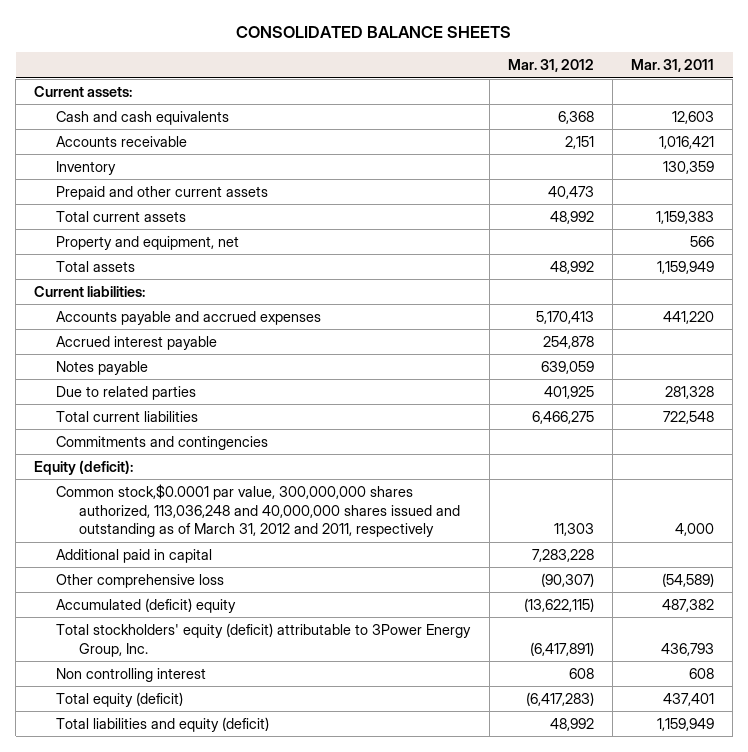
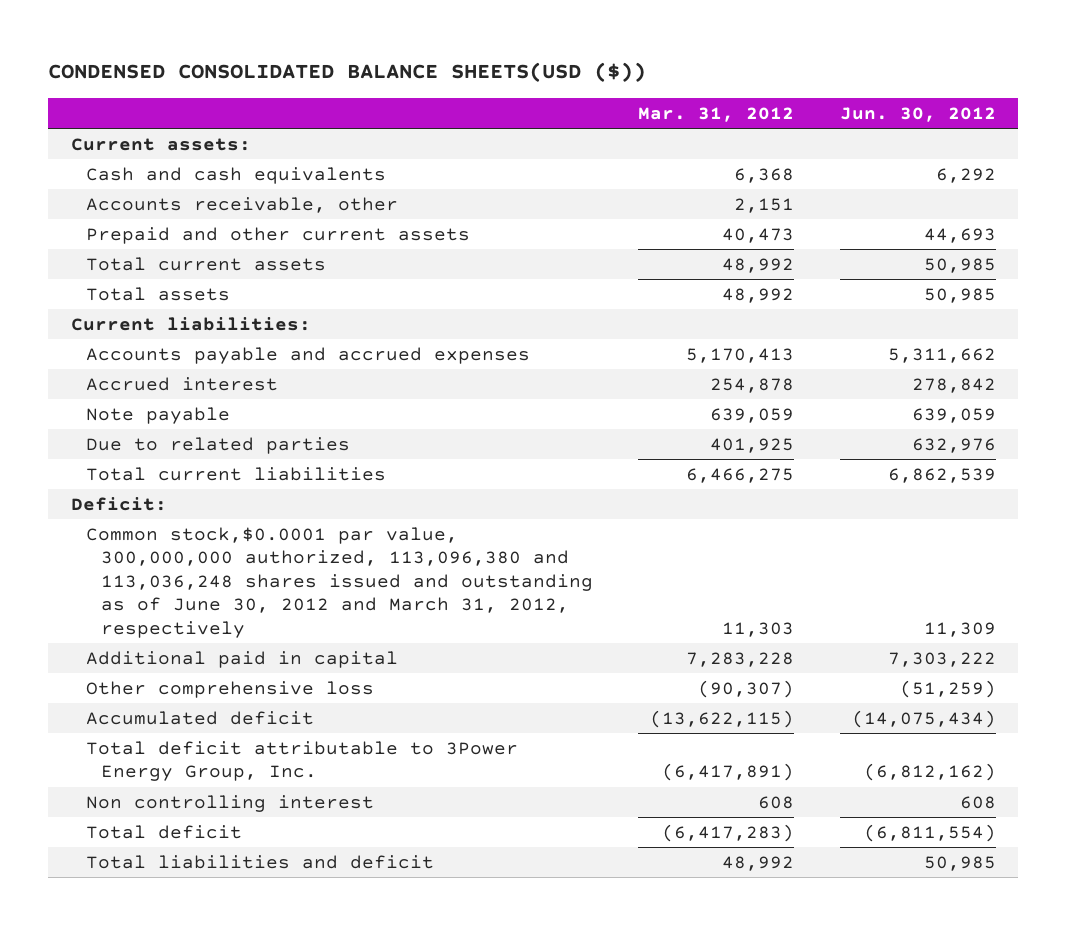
[236,26,512,39] CONSOLIDATED BALANCE SHEETS -> [47,62,646,83] CONDENSED CONSOLIDATED BALANCE SHEETS(USD ($))
[631,59,715,73] Mar. 31, 2011 -> none
none -> [839,106,996,122] Jun. 30, 2012
[56,160,117,175] Inventory -> none
[56,135,188,147] Accounts receivable -> [85,196,398,213] Accounts receivable, other
[56,235,240,250] Property and equipment, net -> none
[56,335,218,350] Accrued interest payable -> [85,376,278,391] Accrued interest
[56,360,149,375] Notes payable -> [85,406,230,424] Note payable
[56,435,269,450] Commitments and contingencies -> none
[34,459,134,475] Equity (deficit): -> [70,496,167,511] Deficit:
[56,483,460,538] Common stock,$0.0001 par value, 300,000,000 shares authorized, 113,036,248 and 40,000,000 shares issued and outstanding as of March 31, 2012 and 2011, respectively -> [85,526,594,638] Common stock,$0.0001 par value, 300,000,000 authorized, 113,096,380 and 113,036,248 shares issued and outstanding as of June 30, 2012 and March 31, 2012, respectively
[56,597,237,613] Accumulated (deficit) equity -> [85,710,314,725] Accumulated deficit
[56,622,472,657] Total stockholders' equity (deficit) attributable to 3Power Energy Group, Inc. -> [85,740,518,782] Total deficit attributable to 3Power Energy Group, Inc.
[56,691,184,707] Total equity (deficit) -> [85,824,242,839] Total deficit
[56,716,270,732] Total liabilities and equity (deficit) -> [85,854,434,869] Total liabilities and deficit

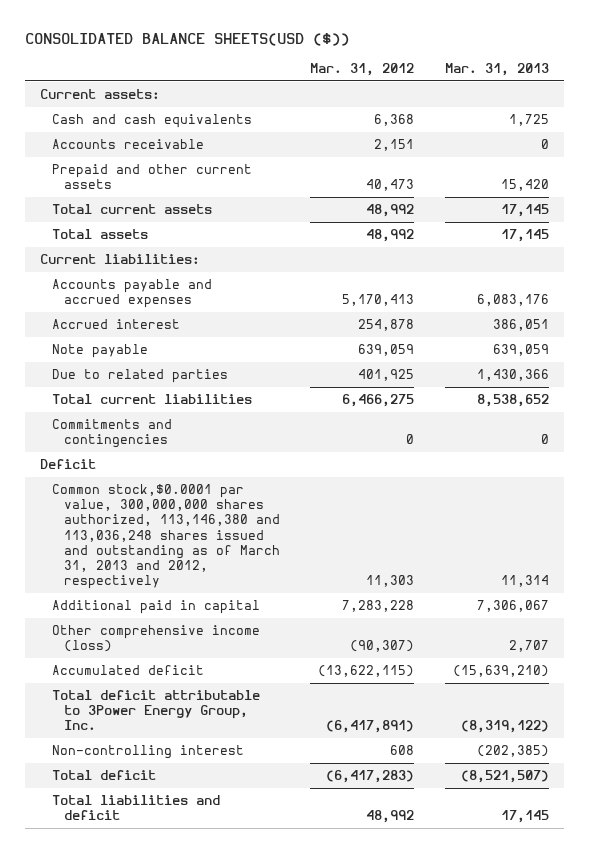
[47,62,646,83] CONDENSED CONSOLIDATED BALANCE SHEETS(USD ($)) -> [24,32,350,46] CONSOLIDATED BALANCE SHEETS(USD ($))
[839,106,996,122] Jun. 30, 2012 -> none
none -> [444,62,549,76] Mar. 31, 2013
[85,196,398,213] Accounts receivable, other -> [51,139,204,150] Accounts receivable
none -> [51,419,172,449] Commitments and contingencies
[70,496,167,511] Deficit: -> [39,459,96,470] Deficit
[85,526,594,638] Common stock,$0.0001 par value, 300,000,000 authorized, 113,096,380 and 113,036,248 shares issued and outstanding as of June 30, 2012 and March 31, 2012, respectively -> [51,484,280,590] Common stock,$0.0001 par value, 300,000,000 shares authorized, 113,146,380 and 113,036,248 shares issued and outstanding as of March 31, 2013 and 2012, respectively
[85,680,374,698] Other comprehensive loss -> [51,625,260,653] Other comprehensive income (loss)
[85,794,374,812] Non controlling interest -> [51,745,244,760] Non-controlling interest

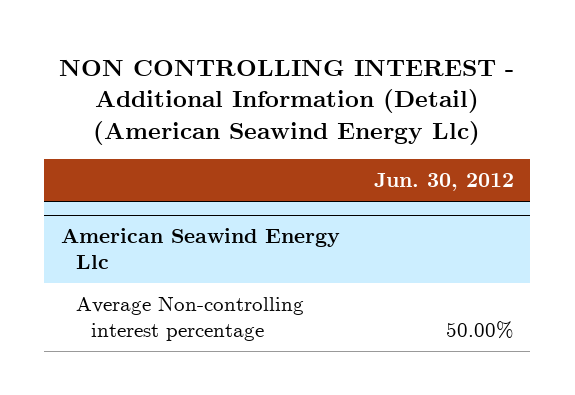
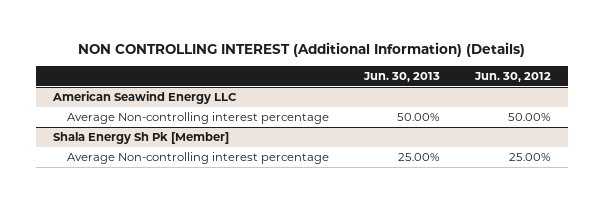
[59,58,515,146] NON CONTROLLING INTEREST - Additional Information (Detail) (American Seawind Energy Llc) -> [78,42,526,58] NON CONTROLLING INTEREST (Additional Information) (Details)
none -> [362,71,440,82] Jun. 30, 2013
[61,228,341,270] American Seawind Energy Llc -> [52,91,238,105] American Seawind Energy LLC
none -> [53,132,230,145] Shala Energy Sh Pk [Member]
none -> [67,152,330,165] Average Non-controlling interest percentage

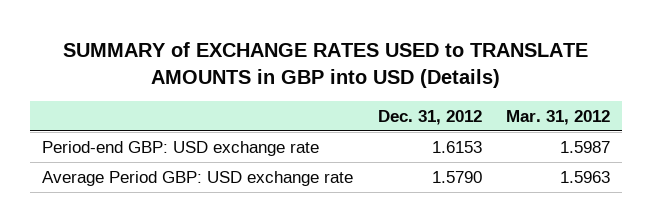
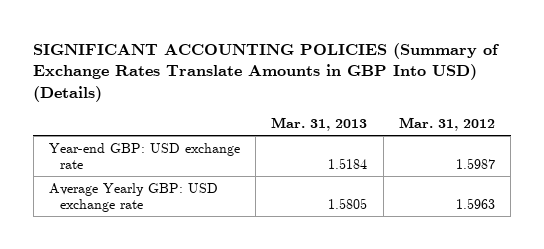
[63,42,589,88] SUMMARY of EXCHANGE RATES USED to TRANSLATE AMOUNTS in GBP into USD (Details) -> [33,42,500,102] SIGNIFICANT ACCOUNTING POLICIES (Summary of Exchange Rates Translate Amounts in GBP Into USD) (Details)
[377,109,482,125] Dec. 31, 2012 -> none
none -> [271,117,368,132] Mar. 31, 2013
[42,140,320,156] Period-end GBP: USD exchange rate -> [49,142,241,169] Year-end GBP: USD exchange rate
[42,170,354,186] Average Period GBP: USD exchange rate -> [49,182,219,212] Average Yearly GBP: USD exchange rate

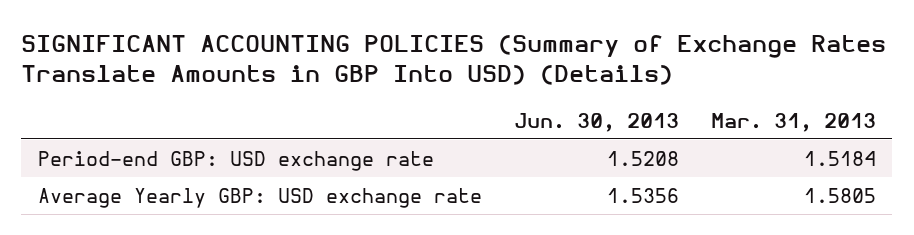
[398,117,495,132] Mar. 31, 2012 -> none
none -> [513,112,679,132] Jun. 30, 2013
[49,142,241,169] Year-end GBP: USD exchange rate -> [37,150,434,171] Period-end GBP: USD exchange rate

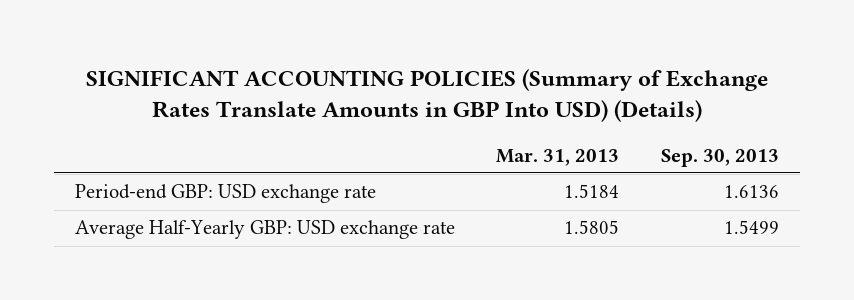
[513,112,679,132] Jun. 30, 2013 -> none
none -> [660,148,779,167] Sep. 30, 2013
[37,187,482,208] Average Yearly GBP: USD exchange rate -> [74,220,455,240] Average Half-Yearly GBP: USD exchange rate

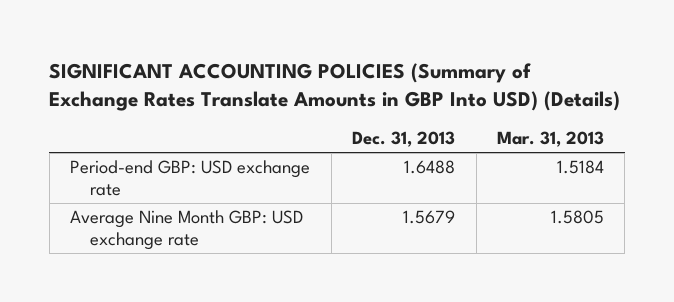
[660,148,779,167] Sep. 30, 2013 -> none
none -> [352,131,456,148] Dec. 31, 2013
[74,220,455,240] Average Half-Yearly GBP: USD exchange rate -> [70,210,304,250] Average Nine Month GBP: USD exchange rate

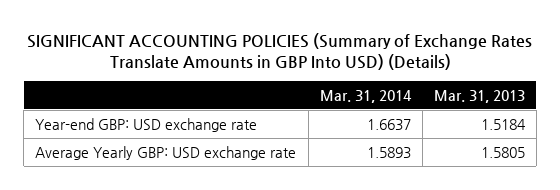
[352,131,456,148] Dec. 31, 2013 -> none
none -> [319,89,412,103] Mar. 31, 2014
[70,160,311,196] Period-end GBP: USD exchange rate -> [35,117,258,132] Year-end GBP: USD exchange rate
[70,210,304,250] Average Nine Month GBP: USD exchange rate -> [35,145,297,160] Average Yearly GBP: USD exchange rate

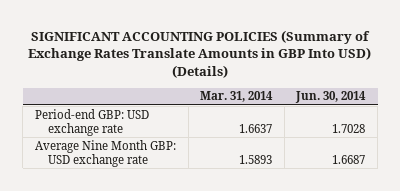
[433,89,525,103] Mar. 31, 2013 -> none
none -> [295,91,367,104] Jun. 30, 2014
[35,117,258,132] Year-end GBP: USD exchange rate -> [34,108,149,136] Period-end GBP: USD exchange rate
[35,145,297,160] Average Yearly GBP: USD exchange rate -> [34,139,176,167] Average Nine Month GBP: USD exchange rate

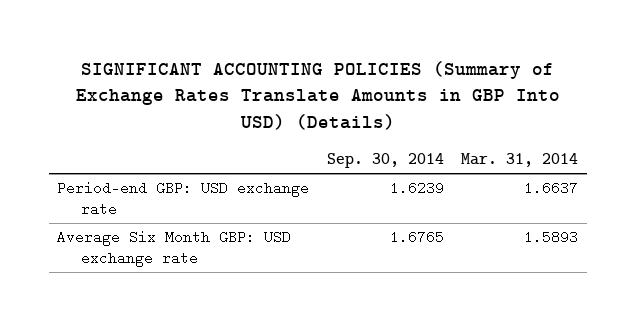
[295,91,367,104] Jun. 30, 2014 -> none
none -> [326,153,444,169] Sep. 30, 2014
[34,139,176,167] Average Nine Month GBP: USD exchange rate -> [57,230,292,267] Average Six Month GBP: USD exchange rate

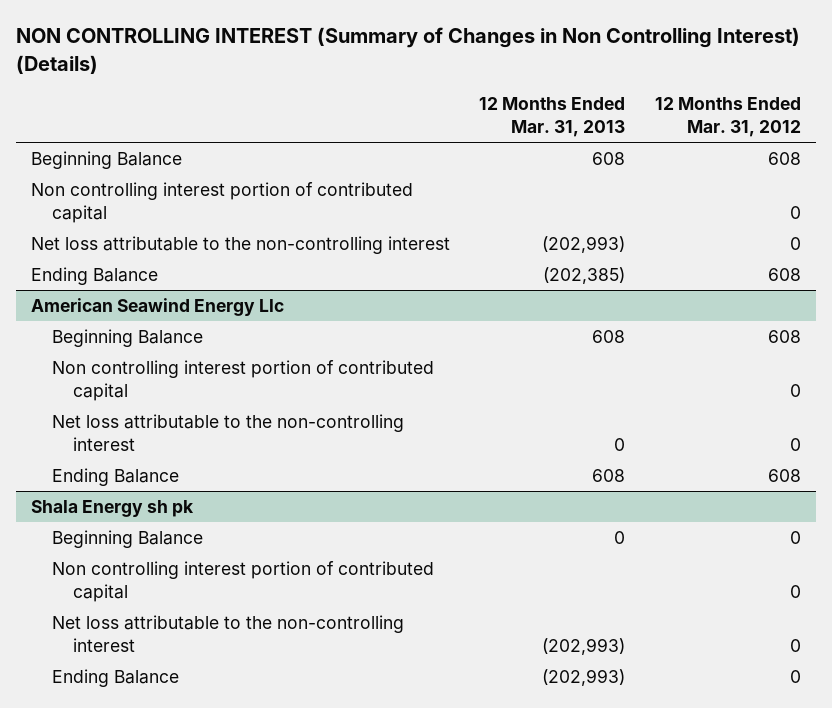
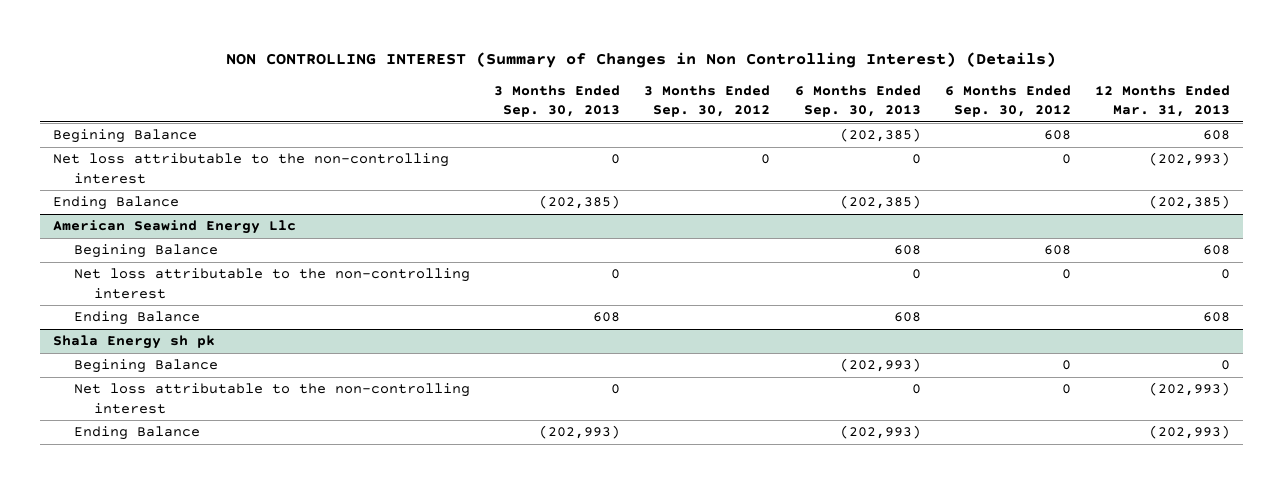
[655,97,802,137] 12 Months Ended Mar. 31, 2012 -> none
none -> [493,84,620,118] 3 Months Ended Sep. 30, 2013
none -> [644,84,771,118] 3 Months Ended Sep. 30, 2012
none -> [794,84,921,118] 6 Months Ended Sep. 30, 2013
none -> [944,84,1071,118] 6 Months Ended Sep. 30, 2012
[30,181,413,223] Non controlling interest portion of contributed capital -> none
[30,150,182,169] Beginning Balance -> [52,129,197,144] Begining Balance
[51,359,434,401] Non controlling interest portion of contributed capital -> none
[51,328,203,347] Beginning Balance -> [73,244,218,259] Begining Balance
[51,560,434,602] Non controlling interest portion of contributed capital -> none
[51,529,203,548] Beginning Balance -> [73,359,218,374] Begining Balance

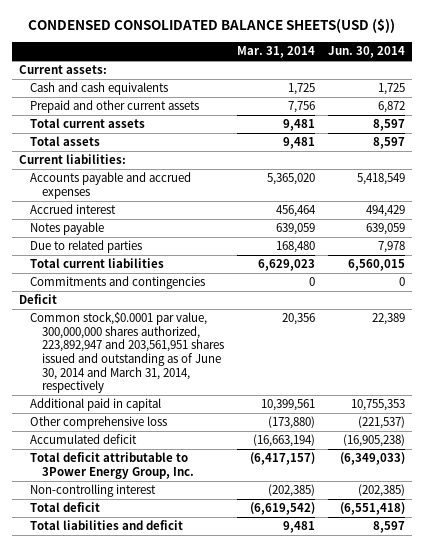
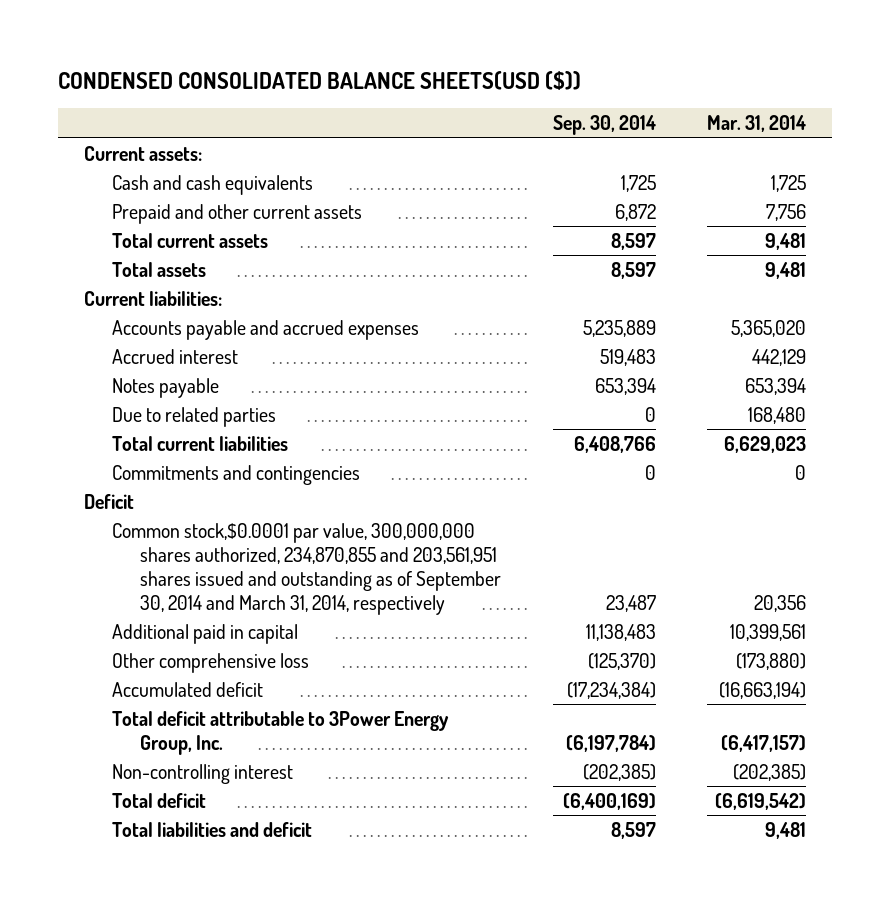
[328,46,406,59] Jun. 30, 2014 -> none
none -> [552,115,656,136] Sep. 30, 2014
[276,205,317,218] 456,464 -> [752,348,807,366] 442,129
[276,223,316,236] 639,059 -> [745,377,807,395] 653,394
[30,312,225,394] Common stock,$0.0001 par value, 300,000,000 shares authorized, 223,892,947 and 203,561,951 shares issued and outstanding as of June 30, 2014 and March 31, 2014, respectively -> [111,522,501,615] Common stock,$0.0001 par value, 300,000,000 shares authorized, 234,870,855 and 203,561,951 shares issued and outstanding as of September 30, 2014 and March 31, 2014, respectively

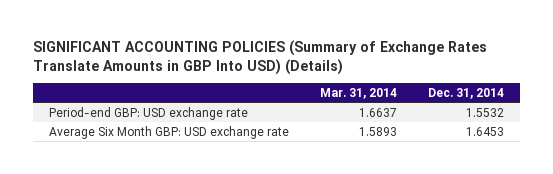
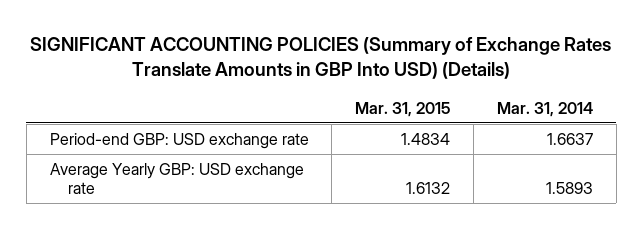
[428,87,505,99] Dec. 31, 2014 -> none
none -> [355,101,451,117] Mar. 31, 2015
[48,125,289,139] Average Six Month GBP: USD exchange rate -> [49,163,304,194] Average Yearly GBP: USD exchange rate

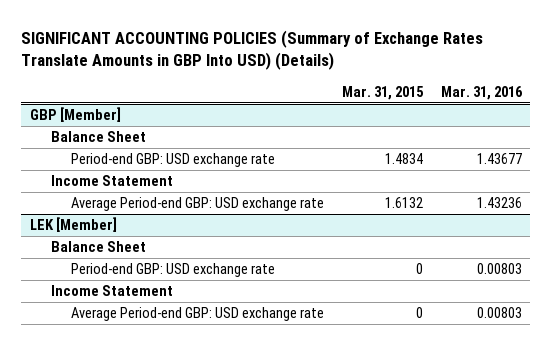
[496,101,593,117] Mar. 31, 2014 -> none
none -> [440,85,523,100] Mar. 31, 2016
none -> [30,107,122,123] GBP [Member]
none -> [50,131,146,143] Balance Sheet
none -> [50,175,173,187] Income Statement
[49,163,304,194] Average Yearly GBP: USD exchange rate -> [71,197,325,212] Average Period-end GBP: USD exchange rate
none -> [30,217,118,233] LEK [Member]
none -> [50,241,146,253] Balance Sheet
none -> [71,263,276,278] Period-end GBP: USD exchange rate
none -> [50,285,173,297] Income Statement
none -> [71,307,325,322] Average Period-end GBP: USD exchange rate

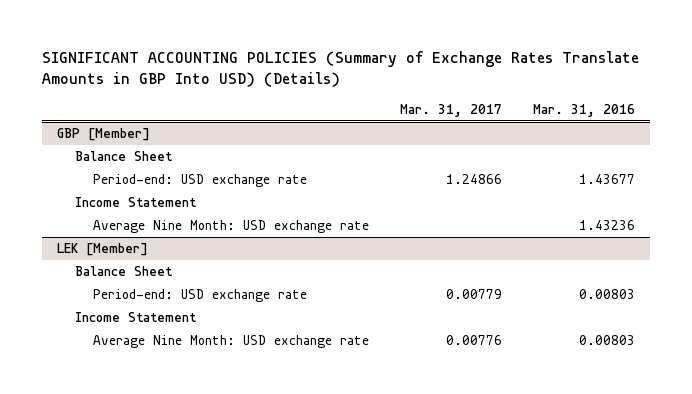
[341,85,424,100] Mar. 31, 2015 -> none
none -> [399,103,502,117] Mar. 31, 2017
[71,153,276,168] Period-end GBP: USD exchange rate -> [92,174,307,188] Period-end: USD exchange rate
[71,197,325,212] Average Period-end GBP: USD exchange rate -> [92,220,369,234] Average Nine Month: USD exchange rate
[71,263,276,278] Period-end GBP: USD exchange rate -> [92,289,307,303] Period-end: USD exchange rate
[71,307,325,322] Average Period-end GBP: USD exchange rate -> [92,335,369,349] Average Nine Month: USD exchange rate

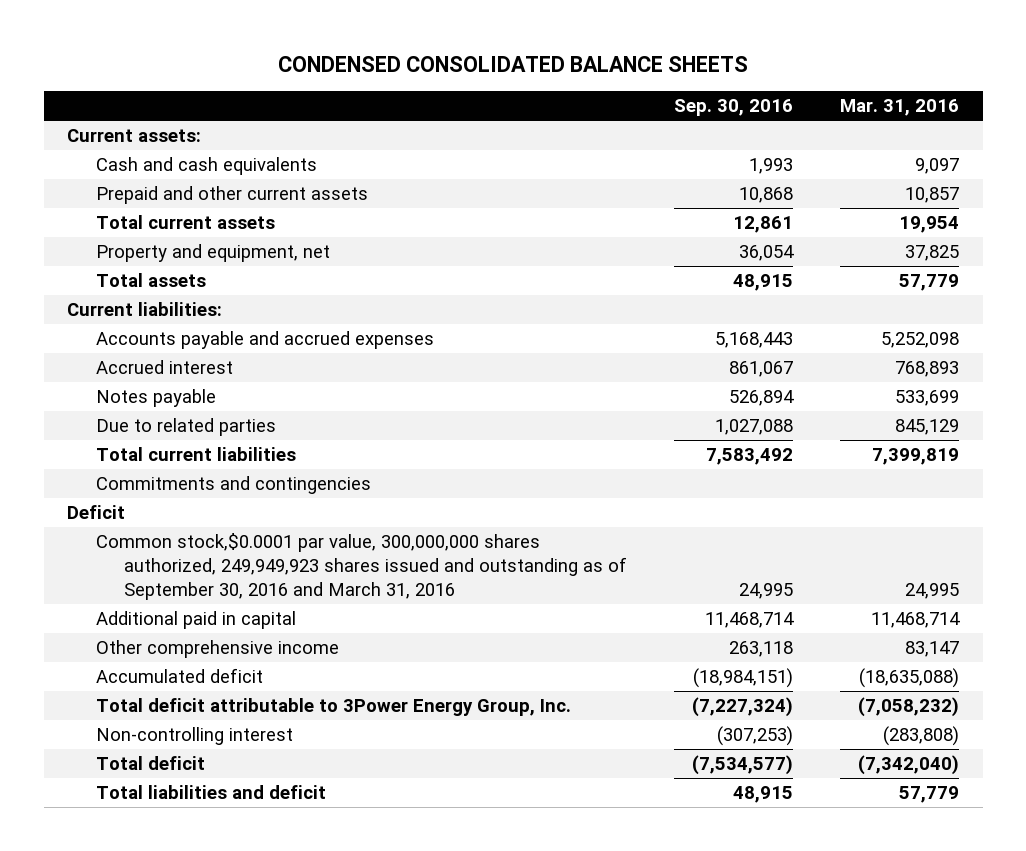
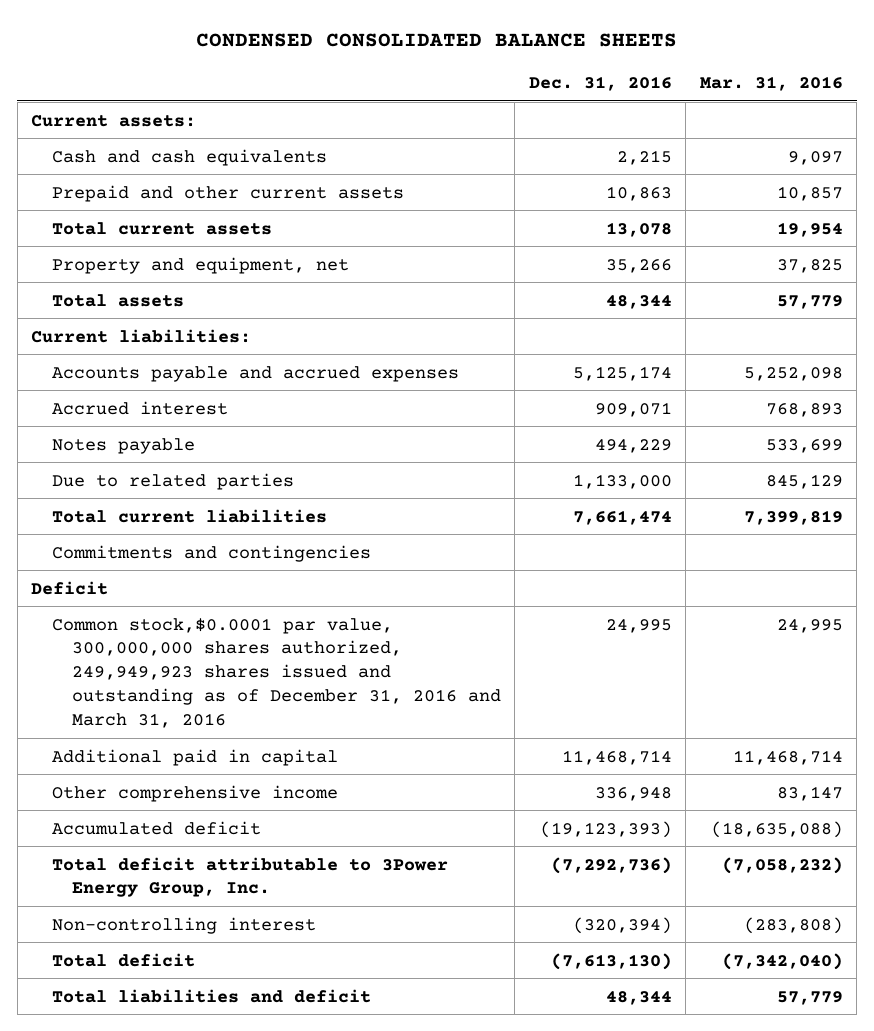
[674,99,794,117] Sep. 30, 2016 -> none
none -> [528,75,672,91] Dec. 31, 2016
[95,533,628,601] Common stock,$0.0001 par value, 300,000,000 shares authorized, 249,949,923 shares issued and outstanding as of September 30, 2016 and March 31, 2016 -> [51,617,501,728] Common stock,$0.0001 par value, 300,000,000 shares authorized, 249,949,923 shares issued and outstanding as of December 31, 2016 and March 31, 2016

